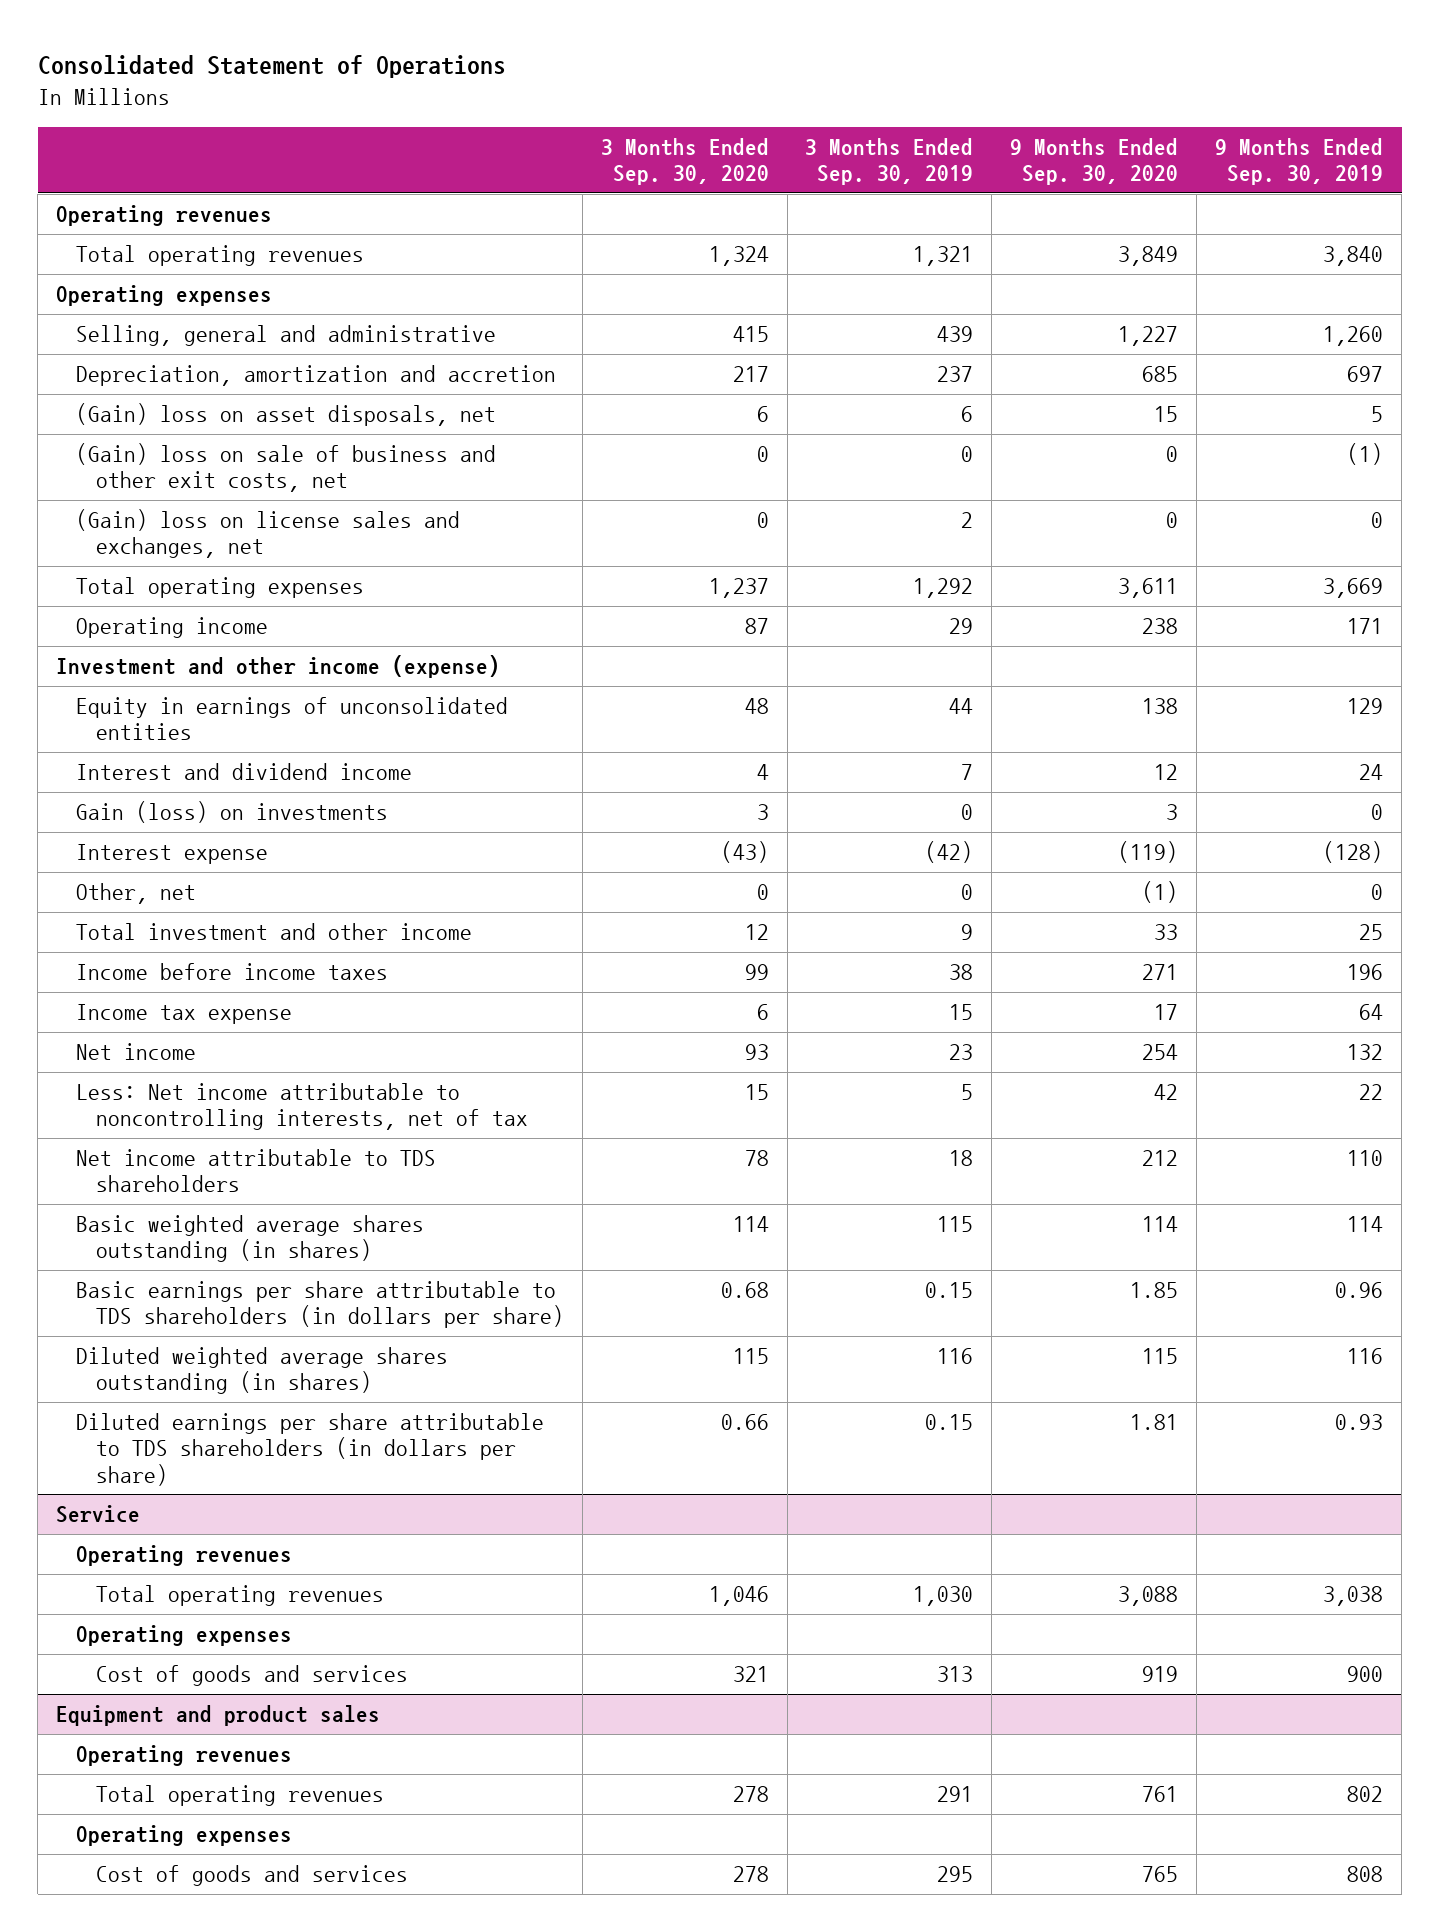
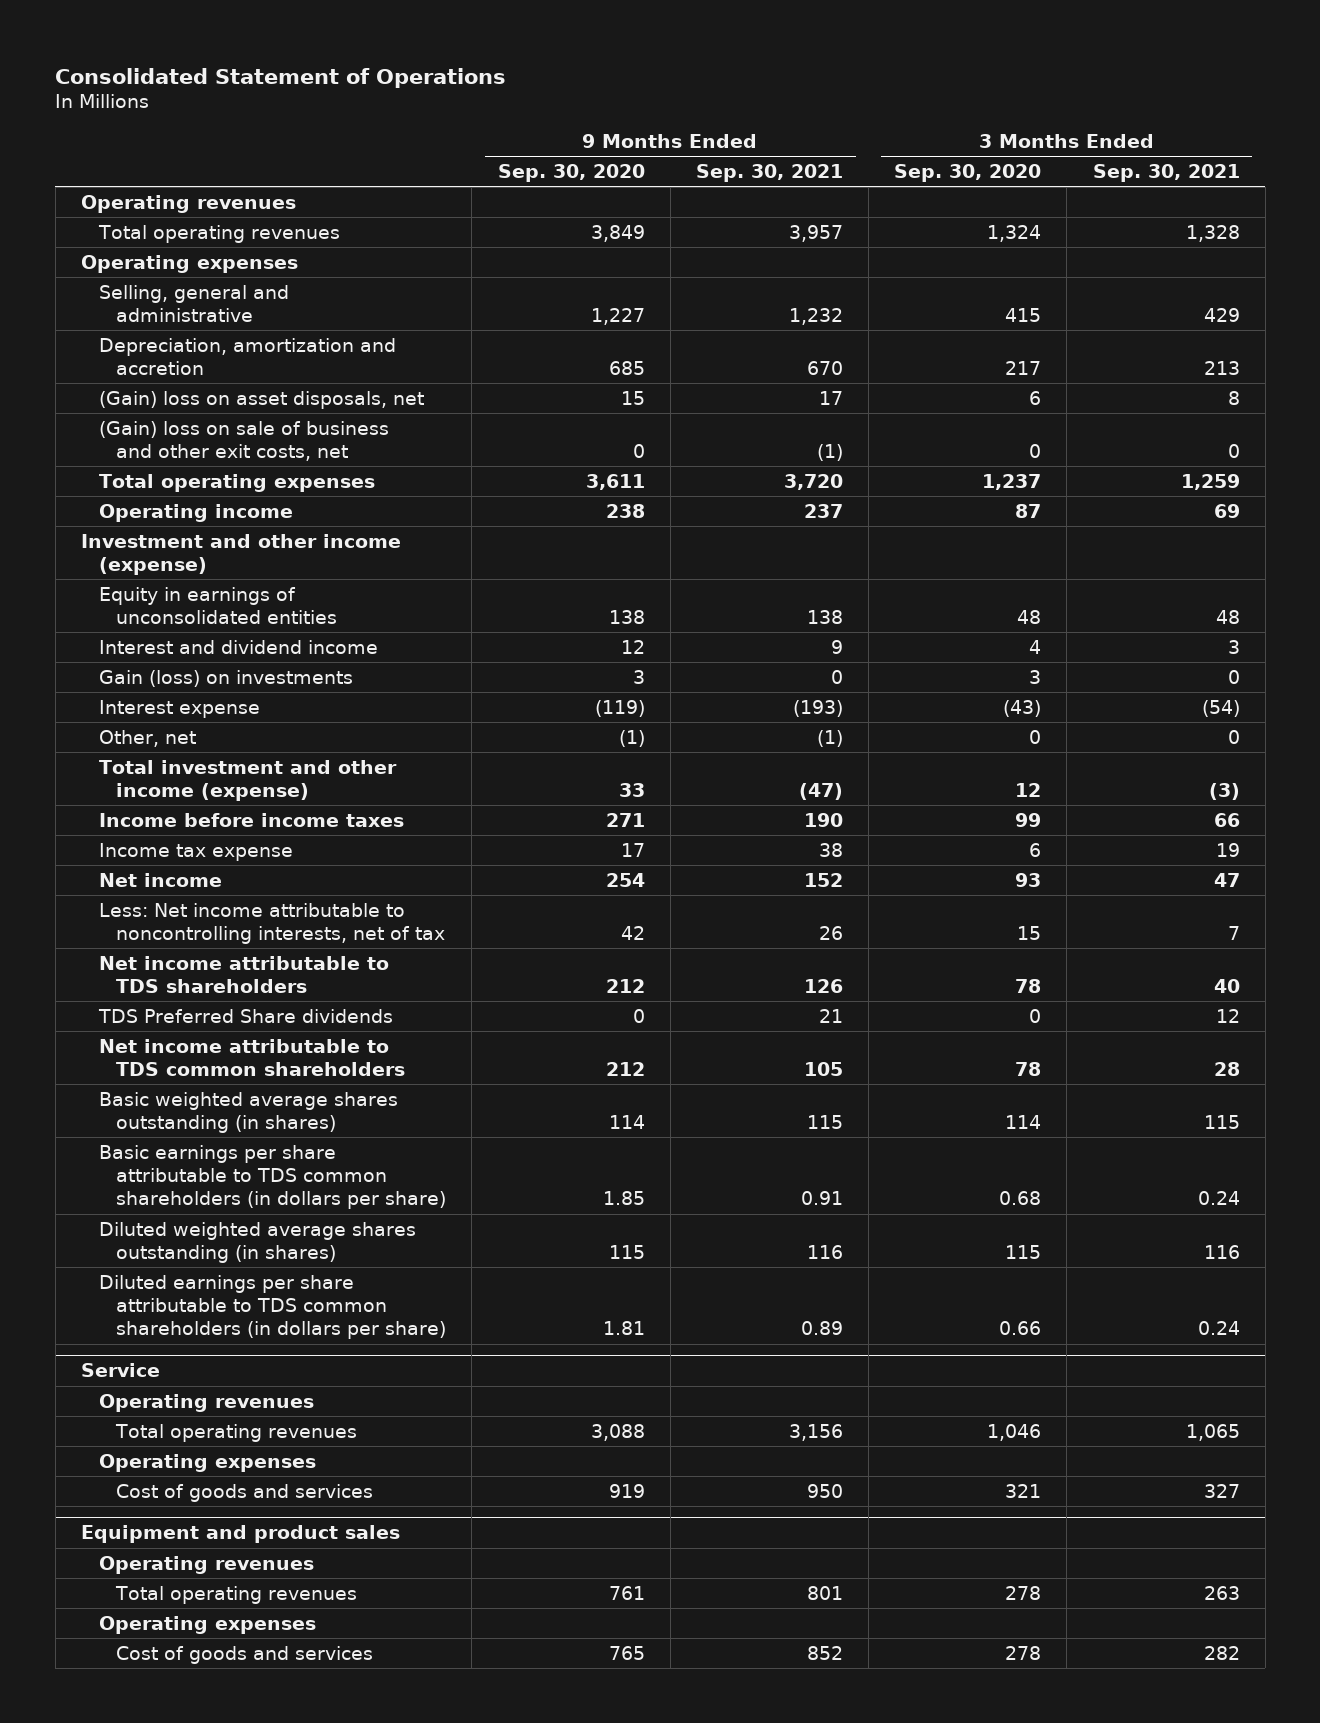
[805,137,974,186] 3 Months Ended Sep. 30, 2019 -> none
[1215,137,1384,186] 9 Months Ended Sep. 30, 2019 -> none
none -> [695,164,843,183] Sep. 30, 2021
none -> [1092,164,1240,183] Sep. 30, 2021
[75,509,460,559] (Gain) loss on license sales and exchanges, net -> none
[75,923,472,941] Total investment and other income -> [98,759,397,801] Total investment and other income (expense)
none -> [97,1008,393,1023] TDS Preferred Share dividends
none -> [98,1038,406,1076] Net income attributable to TDS common shareholders
[75,1281,564,1329] Basic earnings per share attributable to TDS shareholders (in dollars per share) -> [98,1144,447,1210] Basic earnings per share attributable to TDS common shareholders (in dollars per share)
[75,1413,544,1486] Diluted earnings per share attributable to TDS shareholders (in dollars per share) -> [98,1274,447,1340] Diluted earnings per share attributable to TDS common shareholders (in dollars per share)

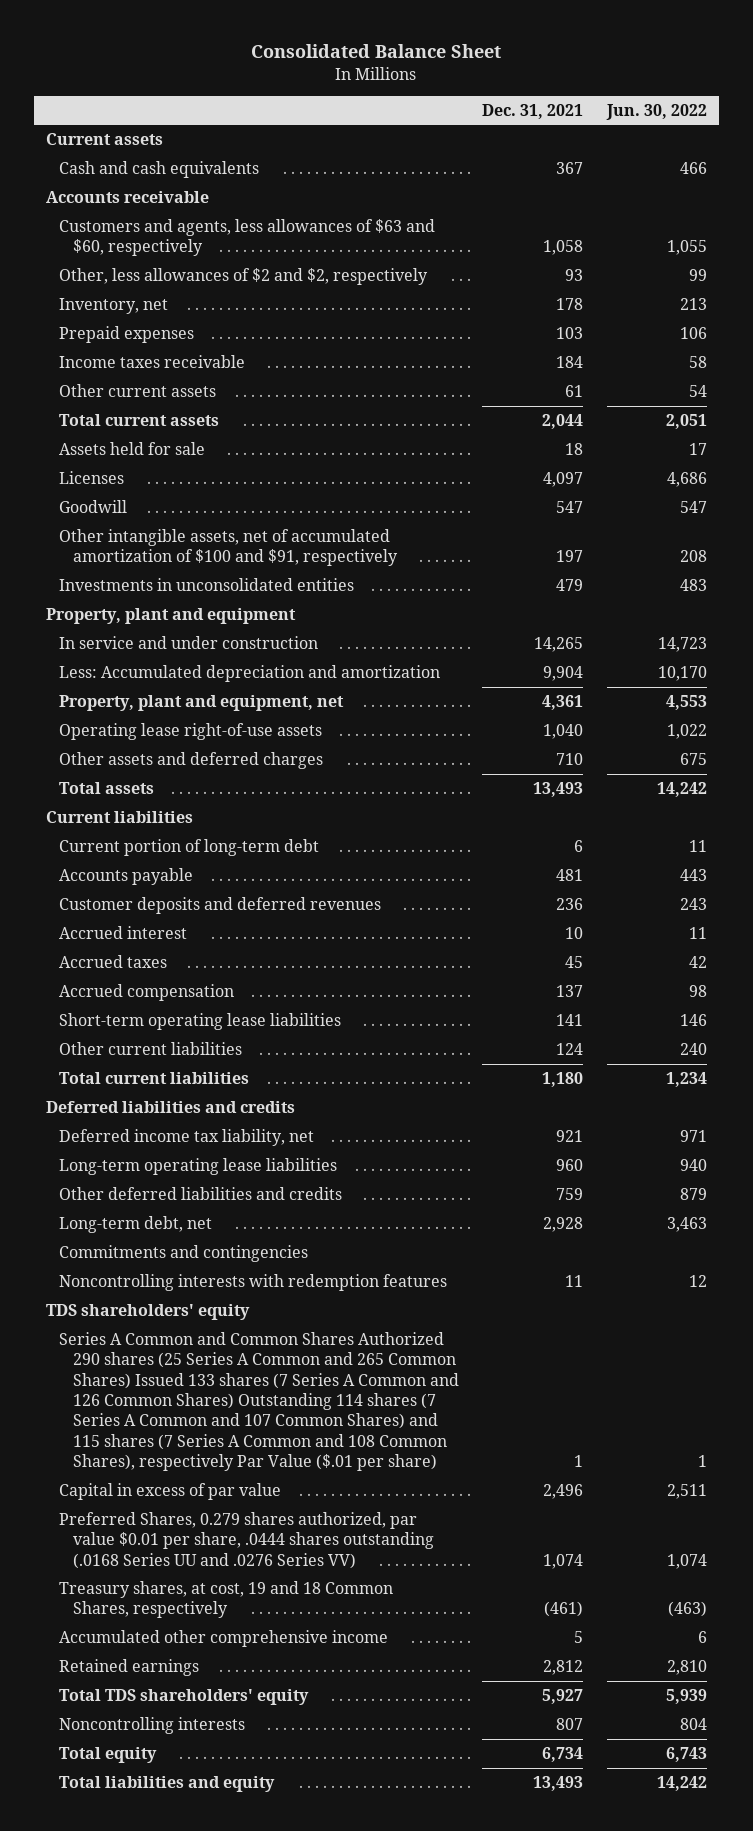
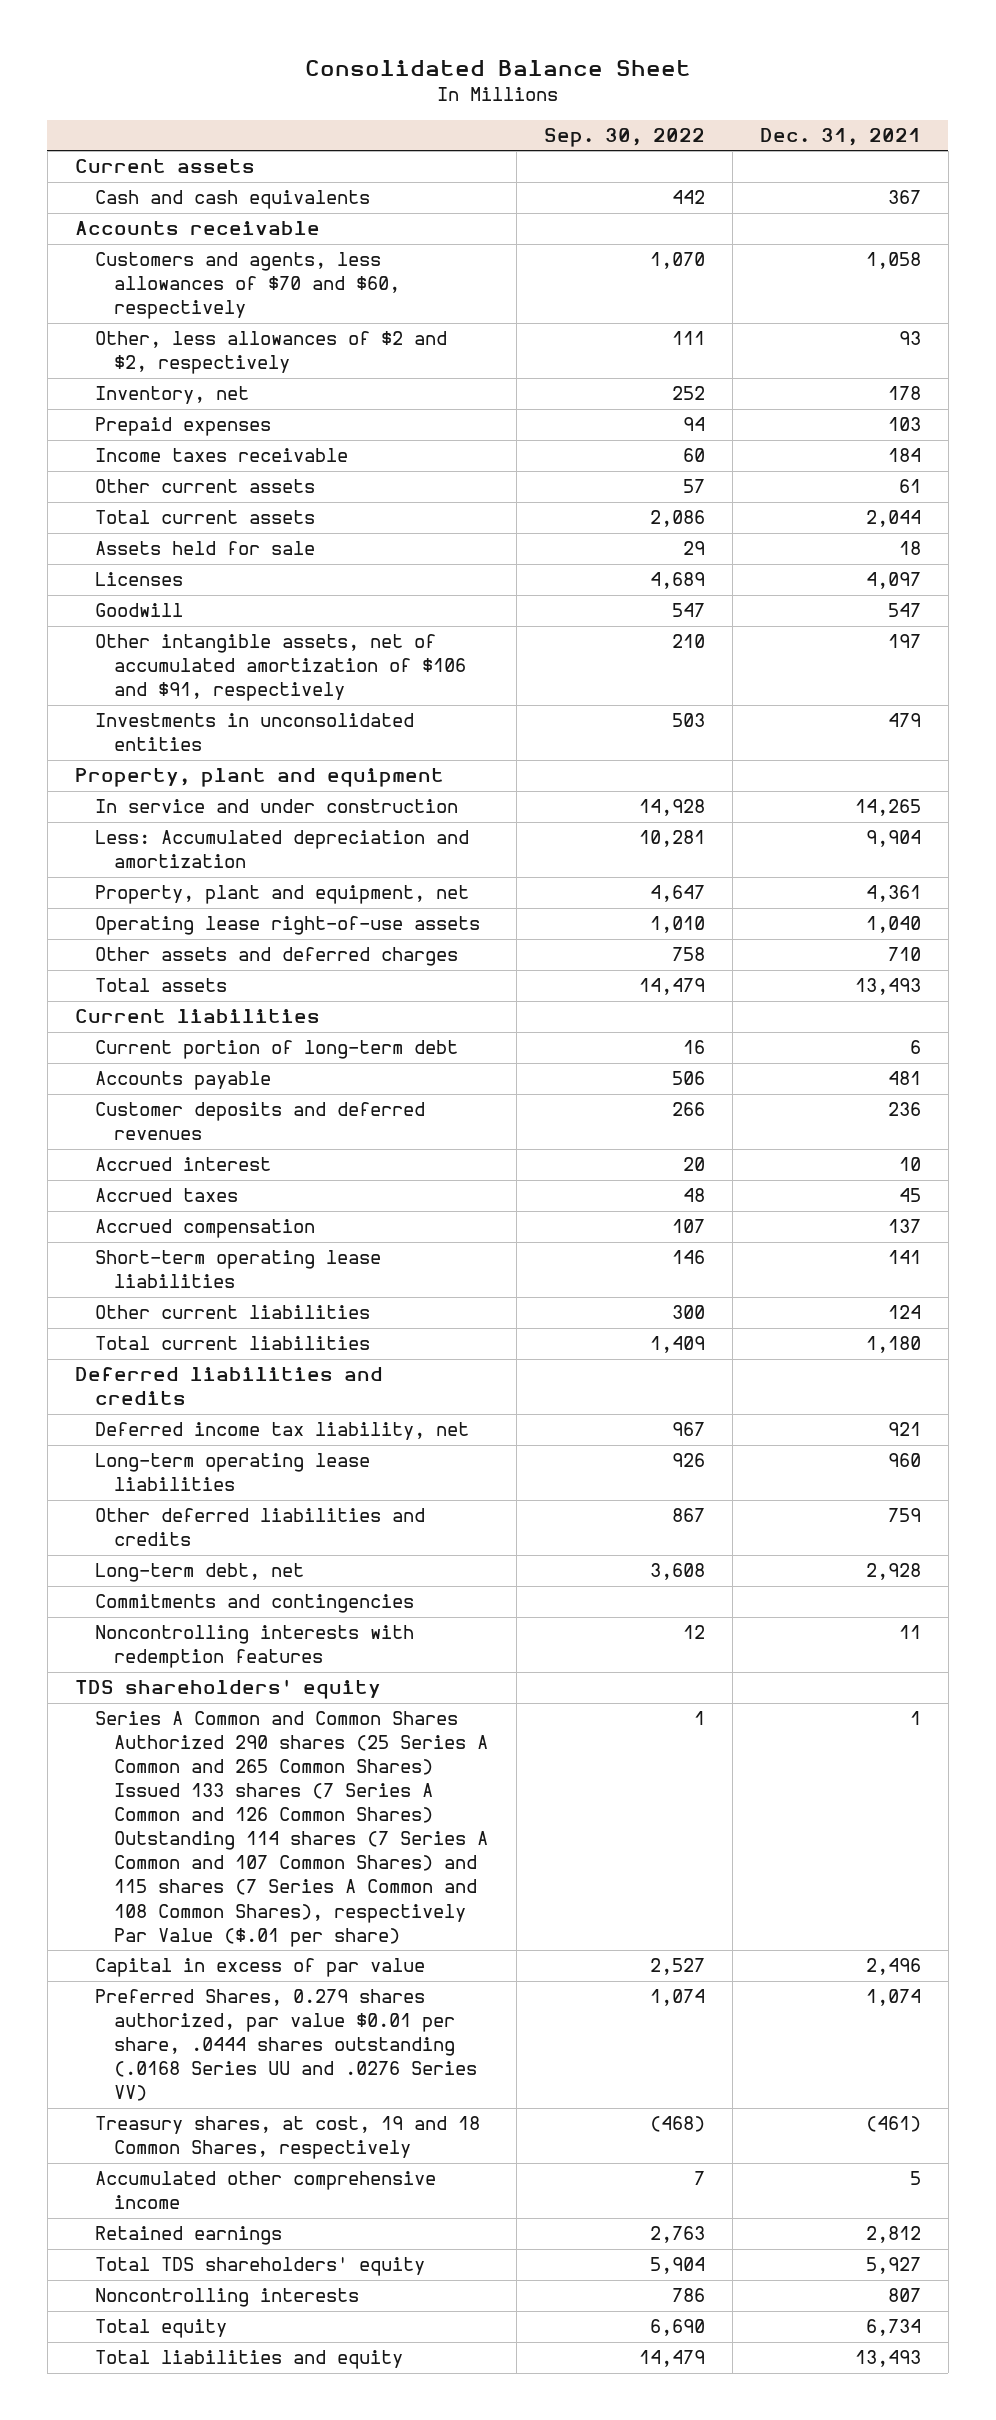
[605,103,707,120] Jun. 30, 2022 -> none
none -> [543,127,705,147] Sep. 30, 2022
[59,219,436,257] Customers and agents, less allowances of $63 and $60, respectively -> [94,252,401,320] Customers and agents, less allowances of $70 and $60, respectively
[59,529,398,567] Other intangible assets, net of accumulated amortization of $100 and $91, respectively -> [94,634,467,702] Other intangible assets, net of accumulated amortization of $106 and $91, respectively

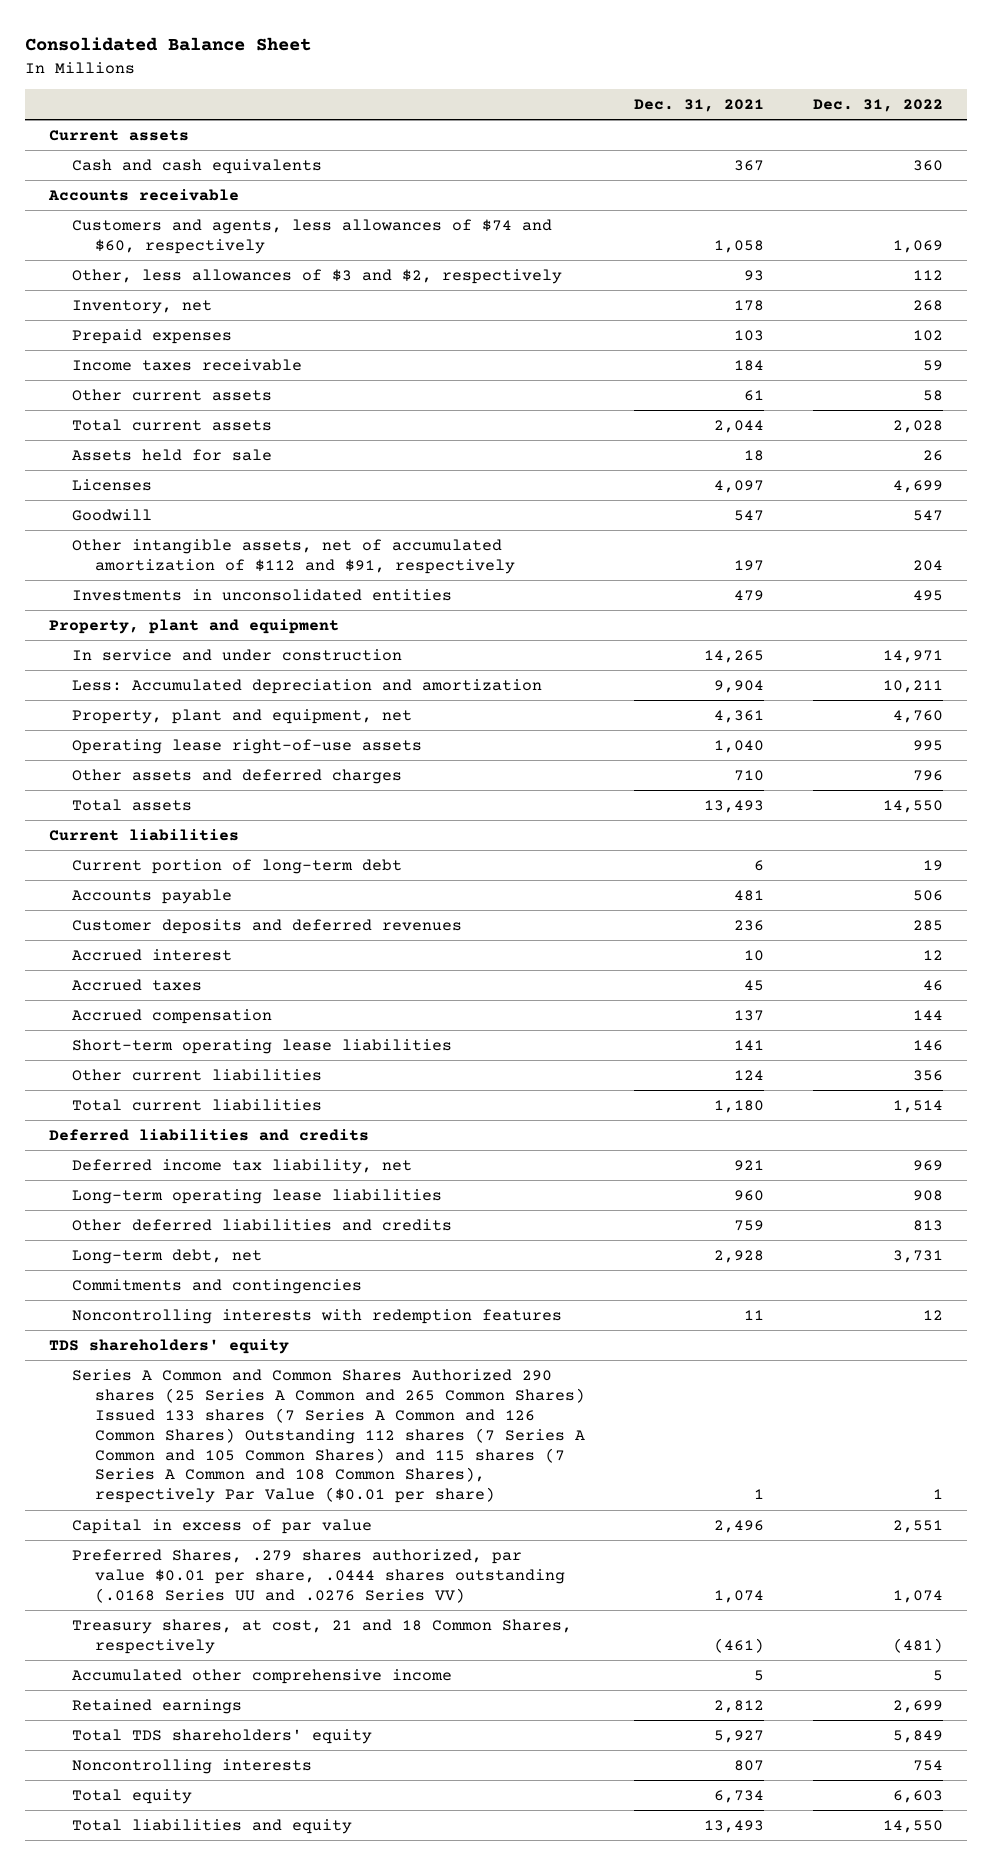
[543,127,705,147] Sep. 30, 2022 -> none
none -> [812,99,943,113] Dec. 31, 2022
[94,252,401,320] Customers and agents, less allowances of $70 and $60, respectively -> [72,218,553,254] Customers and agents, less allowances of $74 and $60, respectively
[94,331,447,375] Other, less allowances of $2 and $2, respectively -> [72,268,563,284] Other, less allowances of $3 and $2, respectively
[94,634,467,702] Other intangible assets, net of accumulated amortization of $106 and $91, respectively -> [72,538,516,574] Other intangible assets, net of accumulated amortization of $112 and $91, respectively
[94,1711,489,1947] Series A Common and Common Shares Authorized 290 shares (25 Series A Common and 265 Common Shares) Issued 133 shares (7 Series A Common and 126 Common Shares) Outstanding 114 shares (7 Series A Common and 107 Common Shares) and 115 shares (7 Series A Common and 108 Common Shares), respectively Par Value ($.01 per share) -> [72,1368,586,1504] Series A Common and Common Shares Authorized 290 shares (25 Series A Common and 265 Common Shares) Issued 133 shares (7 Series A Common and 126 Common Shares) Outstanding 112 shares (7 Series A Common and 105 Common Shares) and 115 shares (7 Series A Common and 108 Common Shares), respectively Par Value ($0.01 per share)
[94,1989,478,2102] Preferred Shares, 0.279 shares authorized, par value $0.01 per share, .0444 shares outstanding (.0168 Series UU and .0276 Series VV) -> [72,1548,566,1603] Preferred Shares, .279 shares authorized, par value $0.01 per share, .0444 shares outstanding (.0168 Series UU and .0276 Series VV)
[94,2116,480,2160] Treasury shares, at cost, 19 and 18 Common Shares, respectively -> [72,1618,573,1654] Treasury shares, at cost, 21 and 18 Common Shares, respectively

